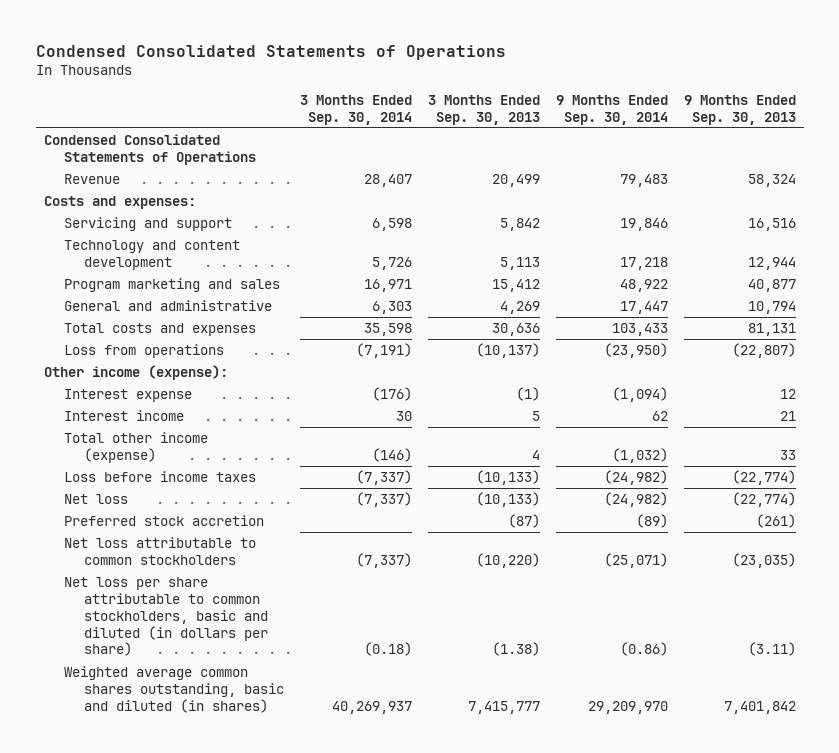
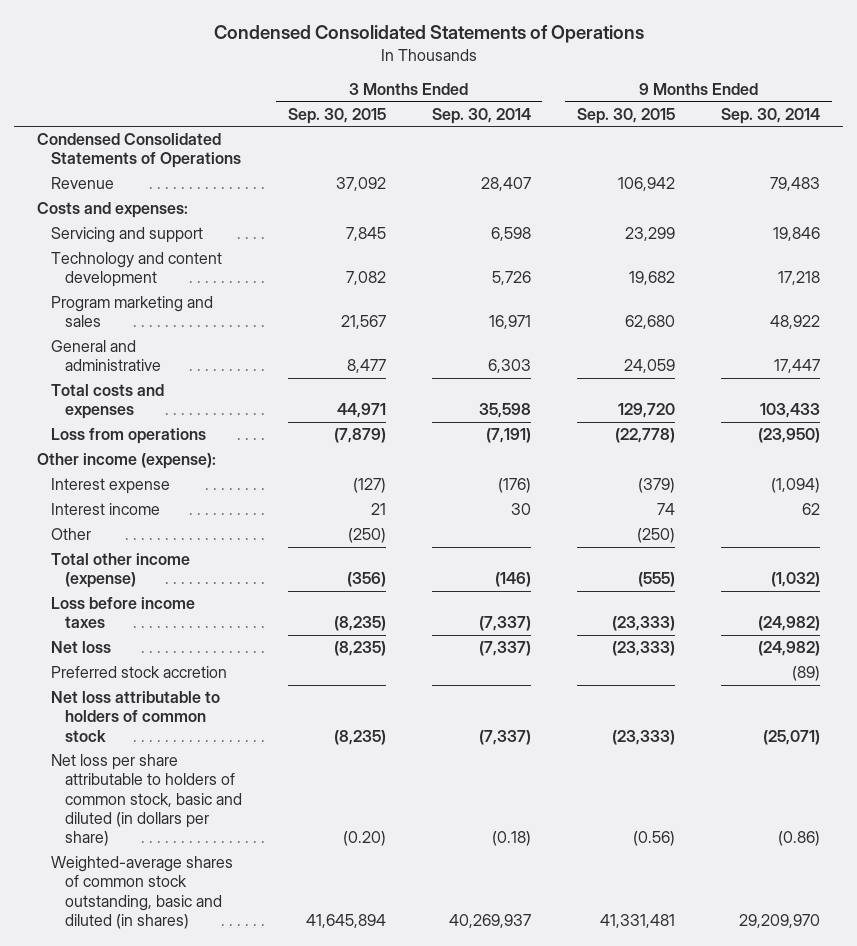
[428,94,541,125] 3 Months Ended Sep. 30, 2013 -> none
[683,94,796,125] 9 Months Ended Sep. 30, 2013 -> none
none -> [287,107,386,124] Sep. 30, 2015
none -> [577,107,676,124] Sep. 30, 2015
none -> [50,528,91,541] Other
[63,536,256,565] Net loss attributable to common stockholders -> [50,691,220,742] Net loss attributable to holders of common stock
[63,576,269,657] Net loss per share attributable to common stockholders, basic and diluted (in dollars per share) -> [50,754,242,847] Net loss per share attributable to holders of common stock, basic and diluted (in dollars per share)
[63,665,285,713] Weighted average common shares outstanding, basic and diluted (in shares) -> [50,856,233,929] Weighted-average shares of common stock outstanding, basic and diluted (in shares)

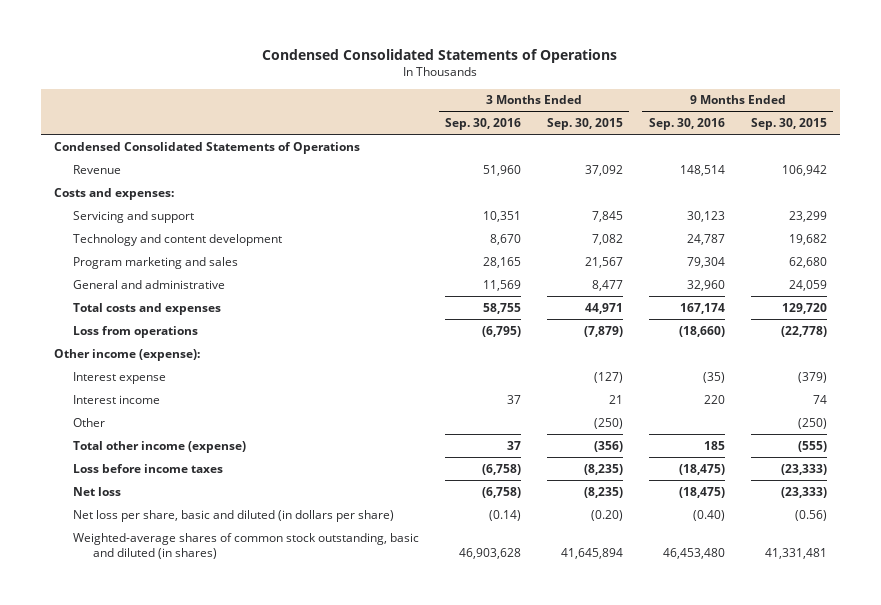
[431,107,531,124] Sep. 30, 2014 -> none
[721,107,821,124] Sep. 30, 2014 -> none
none -> [445,118,522,131] Sep. 30, 2016
none -> [648,118,725,131] Sep. 30, 2016
[50,666,227,679] Preferred stock accretion -> none
[50,691,220,742] Net loss attributable to holders of common stock -> none
[50,754,242,847] Net loss per share attributable to holders of common stock, basic and diluted (in dollars per share) -> [73,509,395,522] Net loss per share, basic and diluted (in dollars per share)

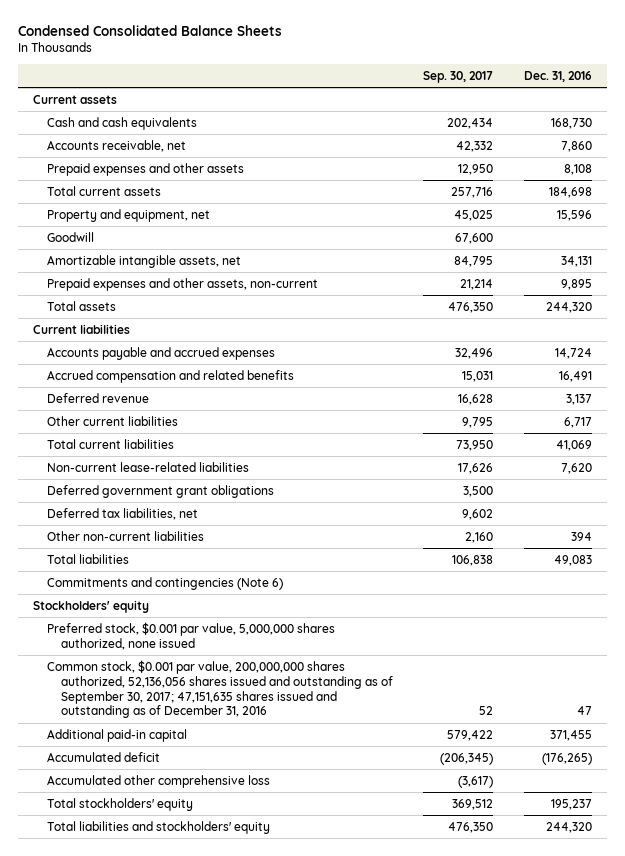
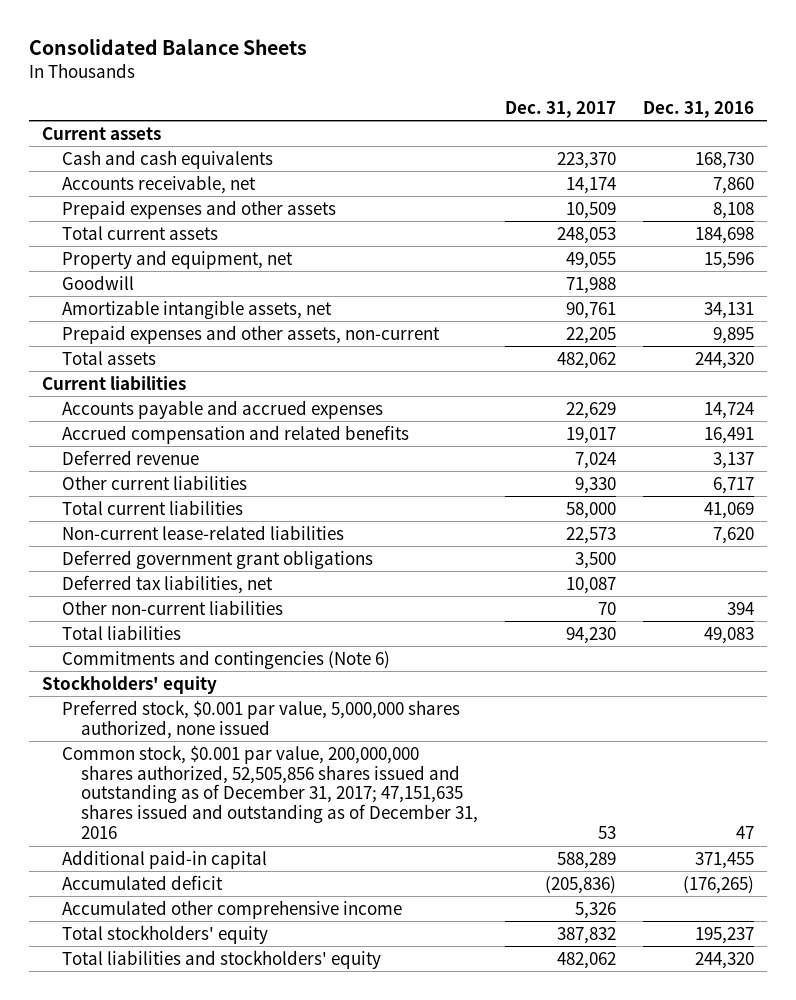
[17,25,282,37] Condensed Consolidated Balance Sheets -> [29,39,308,56] Consolidated Balance Sheets
[423,70,494,83] Sep. 30, 2017 -> none
none -> [504,100,616,118] Dec. 31, 2017
[46,659,394,719] Common stock, $0.001 par value, 200,000,000 shares authorized, 52,136,056 shares issued and outstanding as of September 30, 2017; 47,151,635 shares issued and outstanding as of December 31, 2016 -> [61,744,479,840] Common stock, $0.001 par value, 200,000,000 shares authorized, 52,505,856 shares issued and outstanding as of December 31, 2017; 47,151,635 shares issued and outstanding as of December 31, 2016
[46,774,270,788] Accumulated other comprehensive loss -> [61,899,402,919] Accumulated other comprehensive income

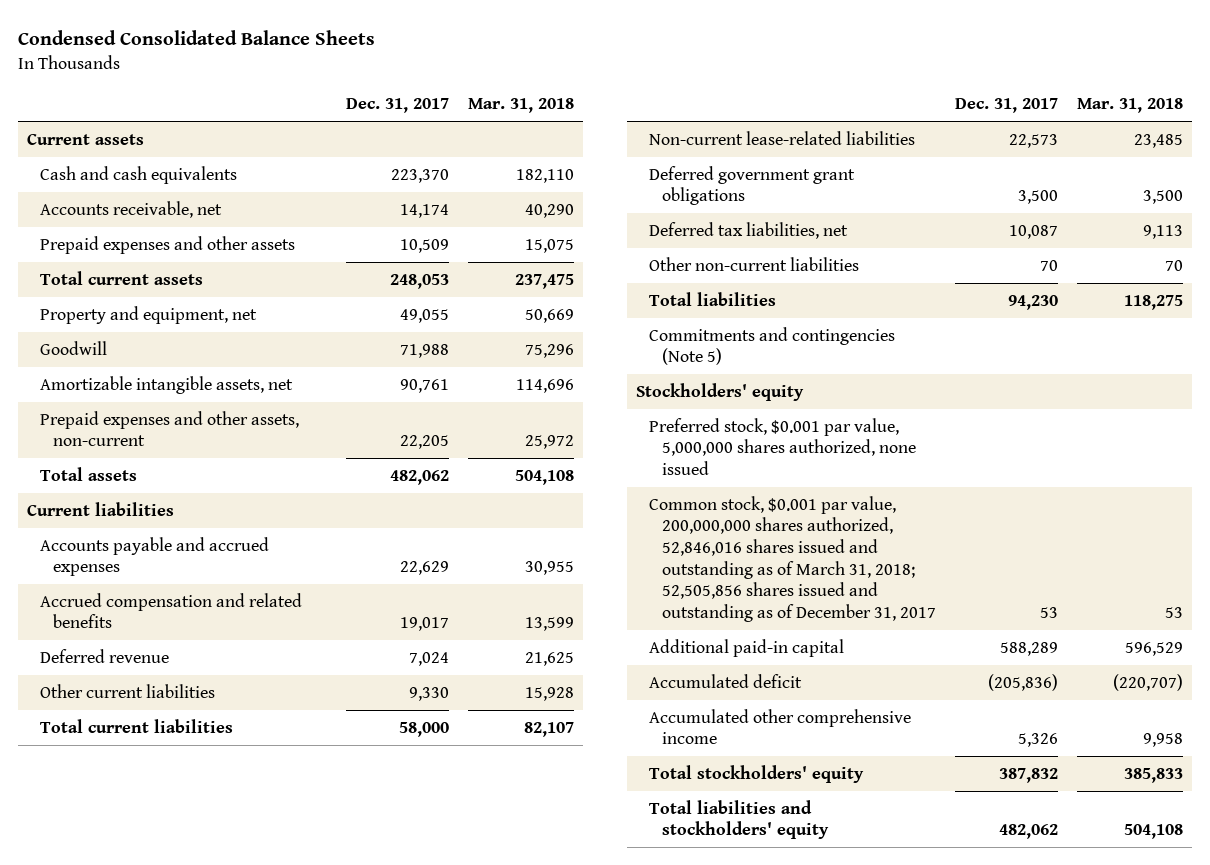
[29,39,308,56] Consolidated Balance Sheets -> [18,30,376,46] Condensed Consolidated Balance Sheets
[642,100,754,118] Dec. 31, 2016 -> none
none -> [467,98,574,114] Mar. 31, 2018
[61,649,390,669] Commitments and contingencies (Note 6) -> [649,326,896,366] Commitments and contingencies (Note 5)
[61,744,479,840] Common stock, $0.001 par value, 200,000,000 shares authorized, 52,505,856 shares issued and outstanding as of December 31, 2017; 47,151,635 shares issued and outstanding as of December 31, 2016 -> [649,495,936,622] Common stock, $0.001 par value, 200,000,000 shares authorized, 52,846,016 shares issued and outstanding as of March 31, 2018; 52,505,856 shares issued and outstanding as of December 31, 2017

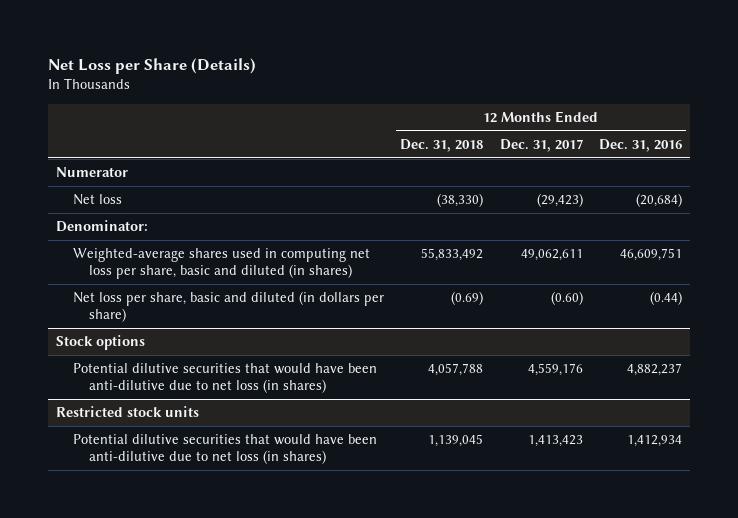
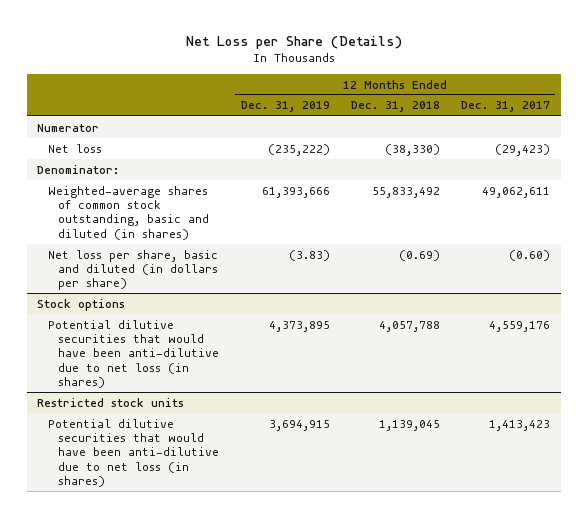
[599,139,683,153] Dec. 31, 2016 -> none
none -> [240,101,330,113] Dec. 31, 2019
[72,248,370,280] Weighted-average shares used in computing net loss per share, basic and diluted (in shares) -> [47,185,210,240] Weighted-average shares of common stock outstanding, basic and diluted (in shares)

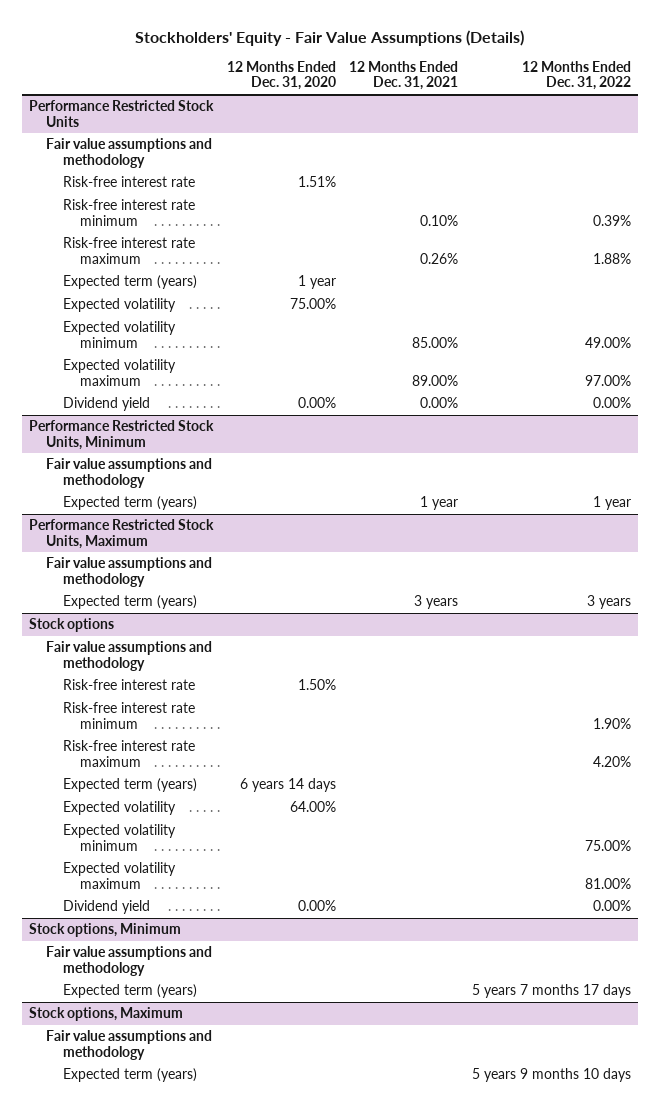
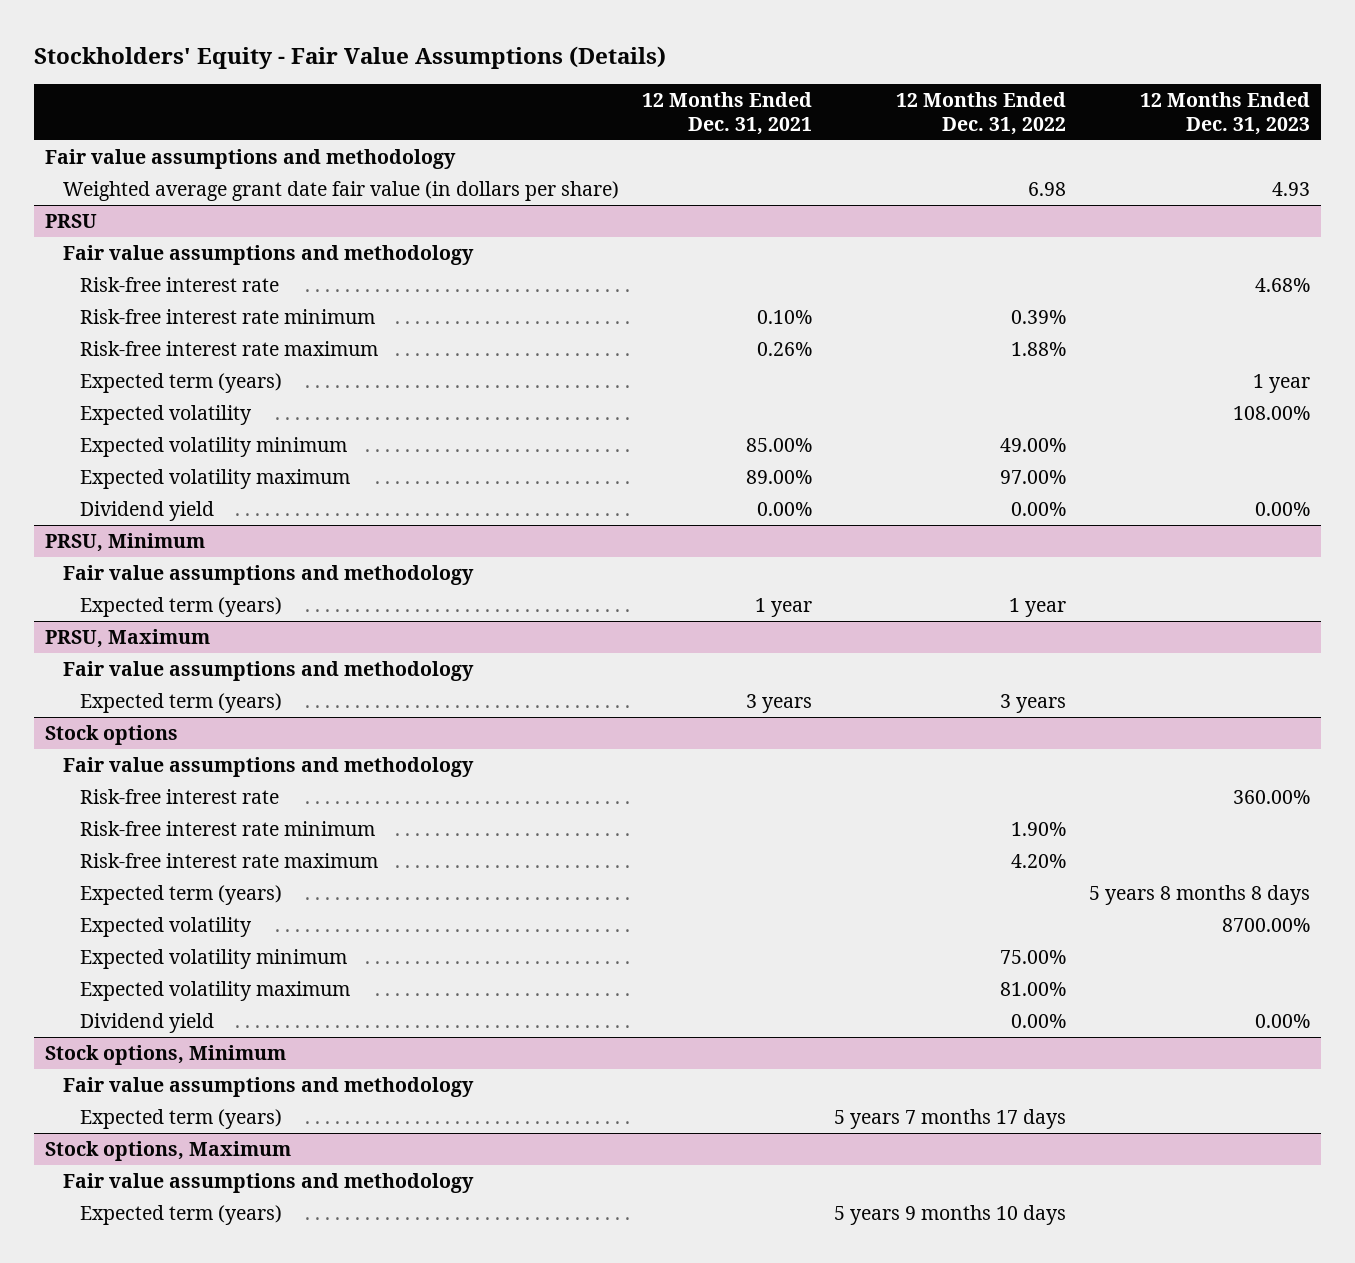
[226,61,336,91] 12 Months Ended Dec. 31, 2020 -> none
none -> [1140,91,1311,136] 12 Months Ended Dec. 31, 2023
[28,100,214,127] Performance Restricted Stock Units -> none
none -> [62,180,619,201] Weighted average grant date fair value (in dollars per share)
none -> [45,213,98,228] PRSU
none -> [62,244,474,265] Fair value assumptions and methodology
[28,420,214,450] Performance Restricted Stock Units, Minimum -> none
none -> [45,532,206,552] PRSU, Minimum
[28,519,214,549] Performance Restricted Stock Units, Maximum -> none
none -> [45,628,211,648] PRSU, Maximum

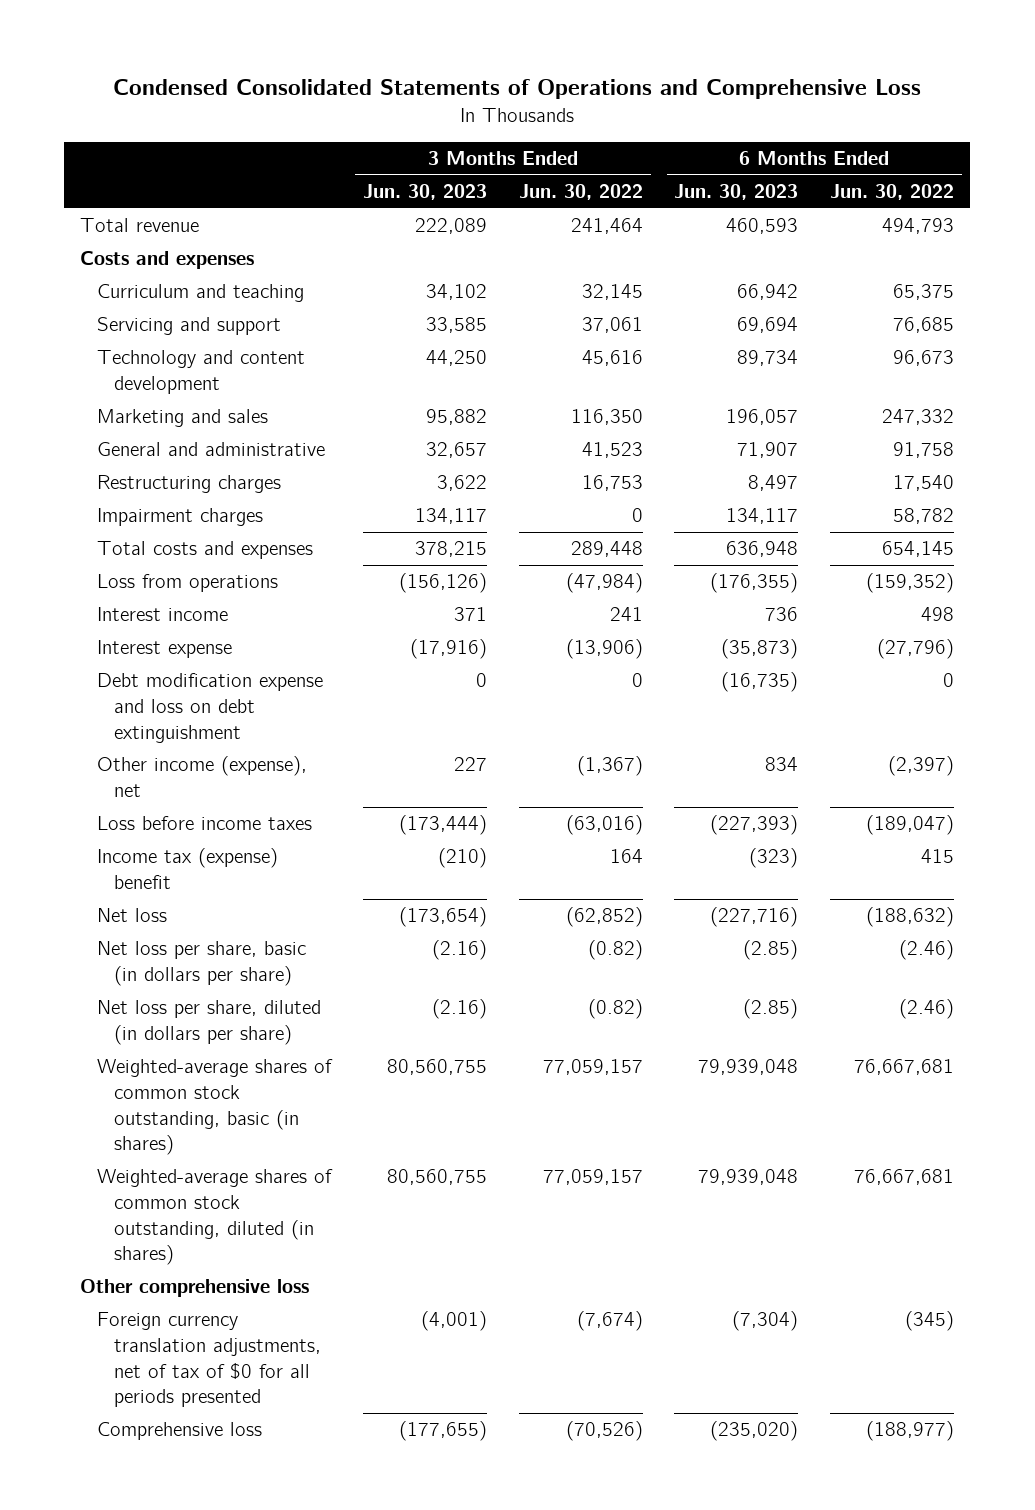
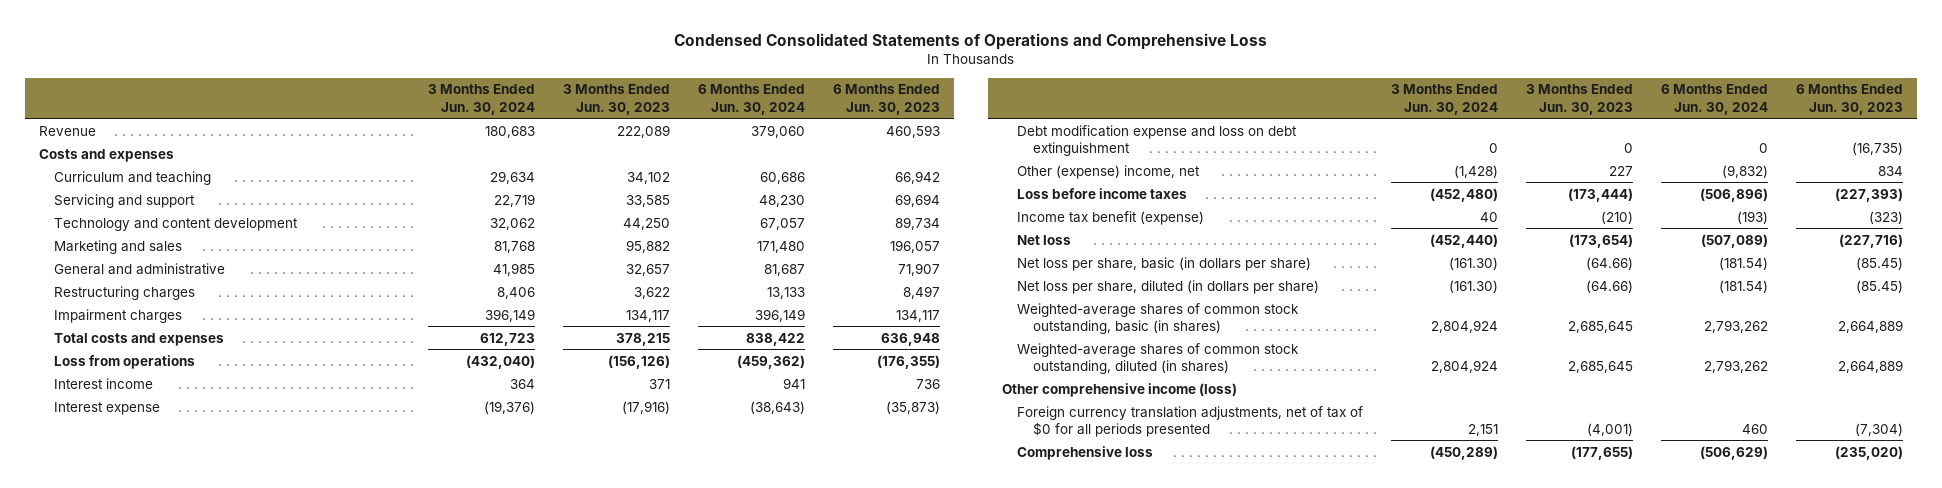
[518,184,643,201] Jun. 30, 2022 -> none
[830,184,955,201] Jun. 30, 2022 -> none
none -> [428,84,536,115] 3 Months Ended Jun. 30, 2024
none -> [697,84,805,115] 6 Months Ended Jun. 30, 2024
[80,218,200,233] Total revenue -> [38,125,96,136] Revenue
[97,756,308,797] Other income (expense), net -> [1017,164,1201,179] Other (expense) income, net
[97,848,279,889] Income tax (expense) benefit -> [1017,210,1205,225] Income tax benefit (expense)
[432,940,488,961] (2.16) -> [1586,256,1634,270] (64.66)
[743,940,799,961] (2.85) -> [1855,256,1903,270] (85.45)
[432,999,488,1020] (2.16) -> [1586,279,1634,293] (64.66)
[743,999,799,1020] (2.85) -> [1855,279,1903,293] (85.45)
[387,1059,488,1076] 80,560,755 -> [1568,320,1634,333] 2,685,645
[698,1059,799,1076] 79,939,048 -> [1837,319,1903,333] 2,664,889
[387,1169,488,1186] 80,560,755 -> [1568,360,1634,373] 2,685,645
[698,1169,799,1186] 79,939,048 -> [1837,359,1903,373] 2,664,889
[80,1279,310,1298] Other comprehensive loss -> [1001,382,1237,397] Other comprehensive income (loss)

